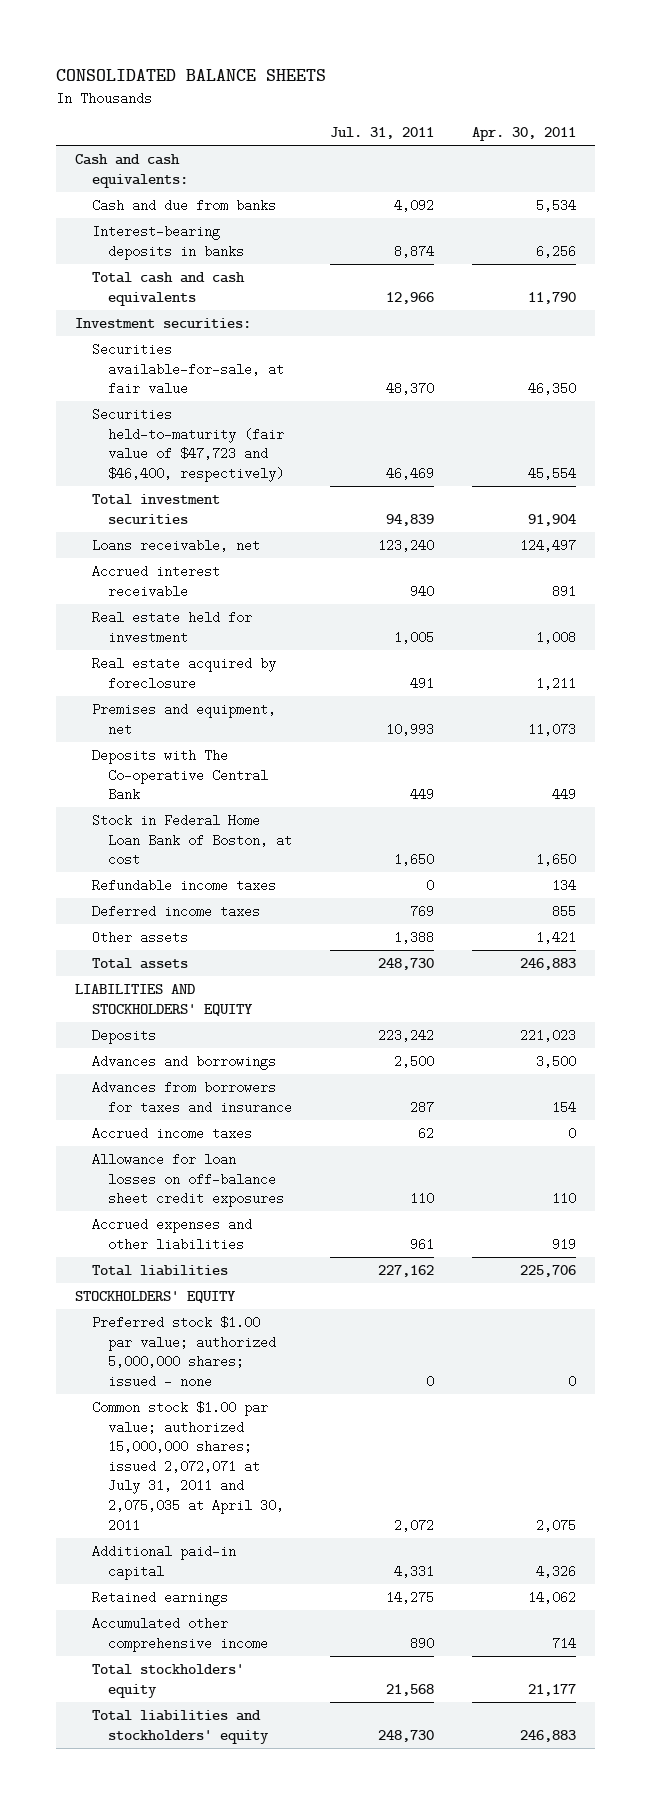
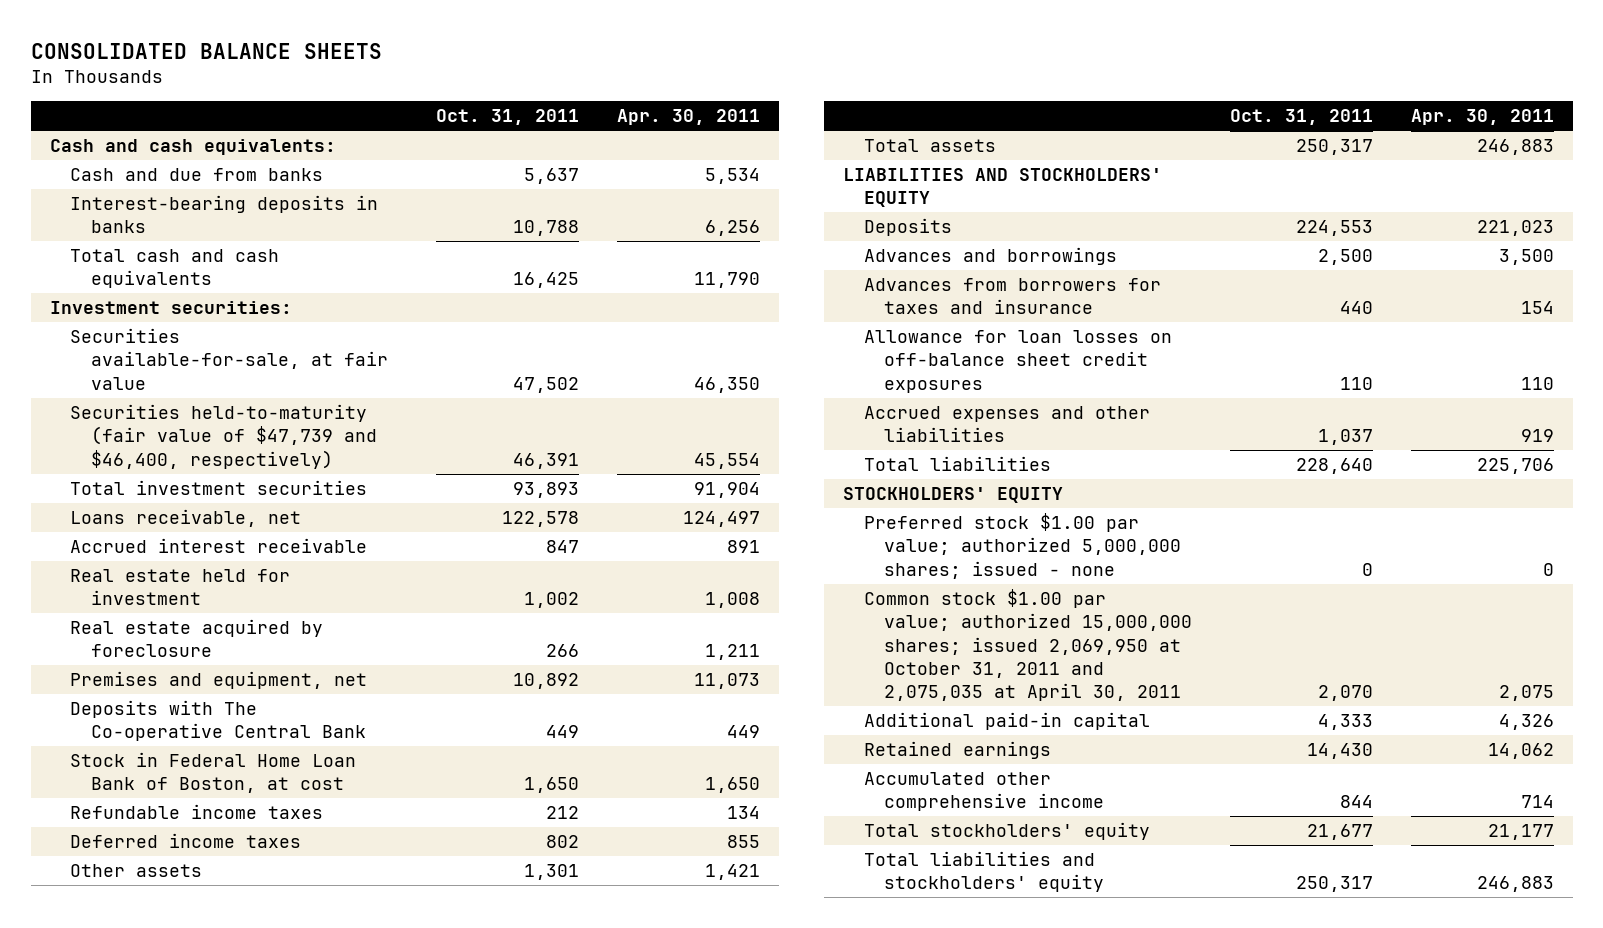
[330,127,435,140] Jul. 31, 2011 -> none
none -> [436,109,580,126] Oct. 31, 2011
[91,407,284,482] Securities held-to-maturity (fair value of $47,723 and $46,400, respectively) -> [70,404,377,469] Securities held-to-maturity (fair value of $47,739 and $46,400, respectively)
[91,1126,252,1140] Accrued income taxes -> none
[91,1400,284,1532] Common stock $1.00 par value; authorized 15,000,000 shares; issued 2,072,071 at July 31, 2011 and 2,075,035 at April 30, 2011 -> [863,589,1193,702] Common stock $1.00 par value; authorized 15,000,000 shares; issued 2,069,950 at October 31, 2011 and 2,075,035 at April 30, 2011

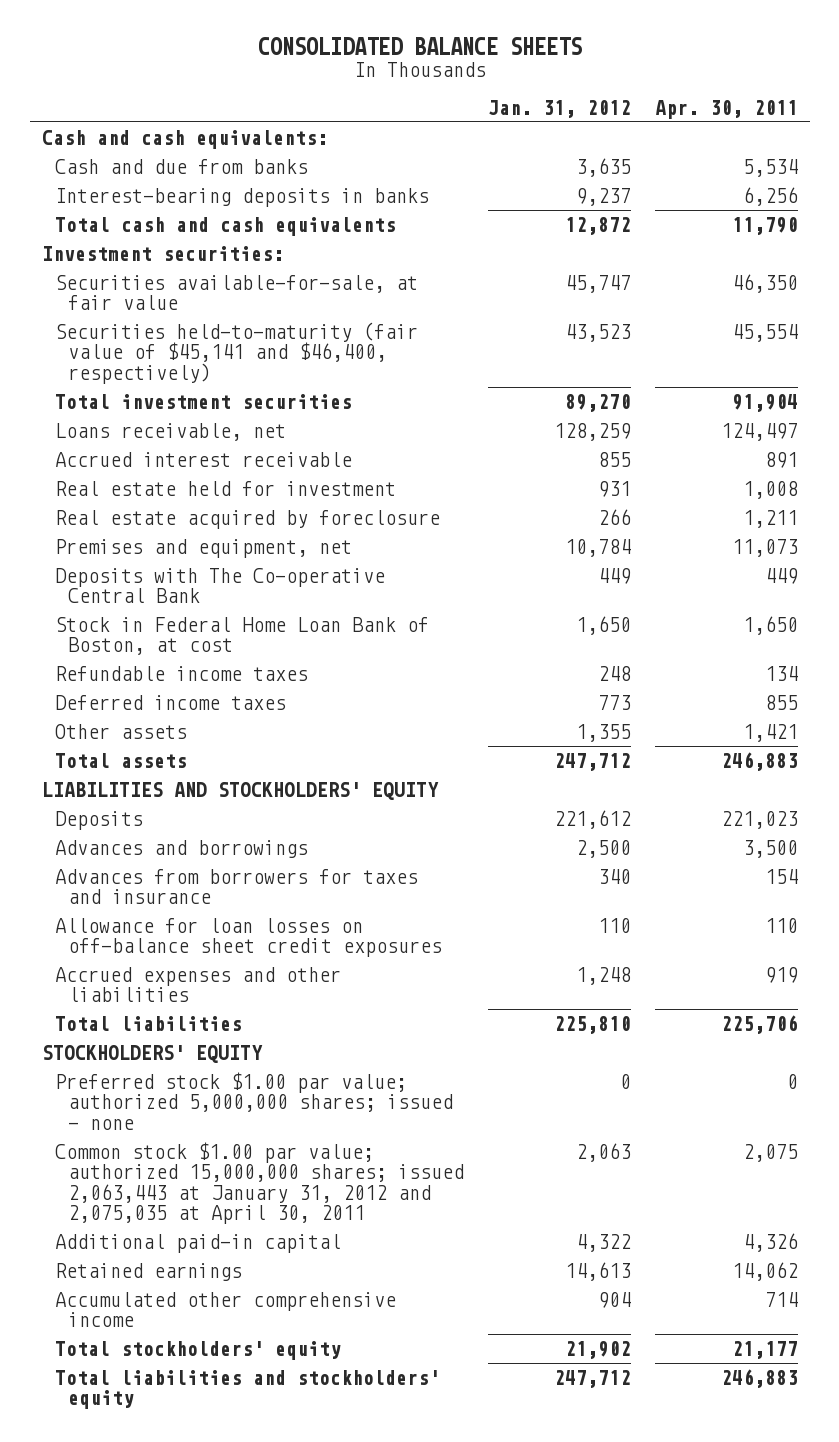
[436,109,580,126] Oct. 31, 2011 -> none
none -> [487,100,631,119] Jan. 31, 2012
[70,404,377,469] Securities held-to-maturity (fair value of $47,739 and $46,400, respectively) -> [54,321,418,384] Securities held-to-maturity (fair value of $45,141 and $46,400, respectively)
[863,589,1193,702] Common stock $1.00 par value; authorized 15,000,000 shares; issued 2,069,950 at October 31, 2011 and 2,075,035 at April 30, 2011 -> [54,1141,464,1225] Common stock $1.00 par value; authorized 15,000,000 shares; issued 2,063,443 at January 31, 2012 and 2,075,035 at April 30, 2011

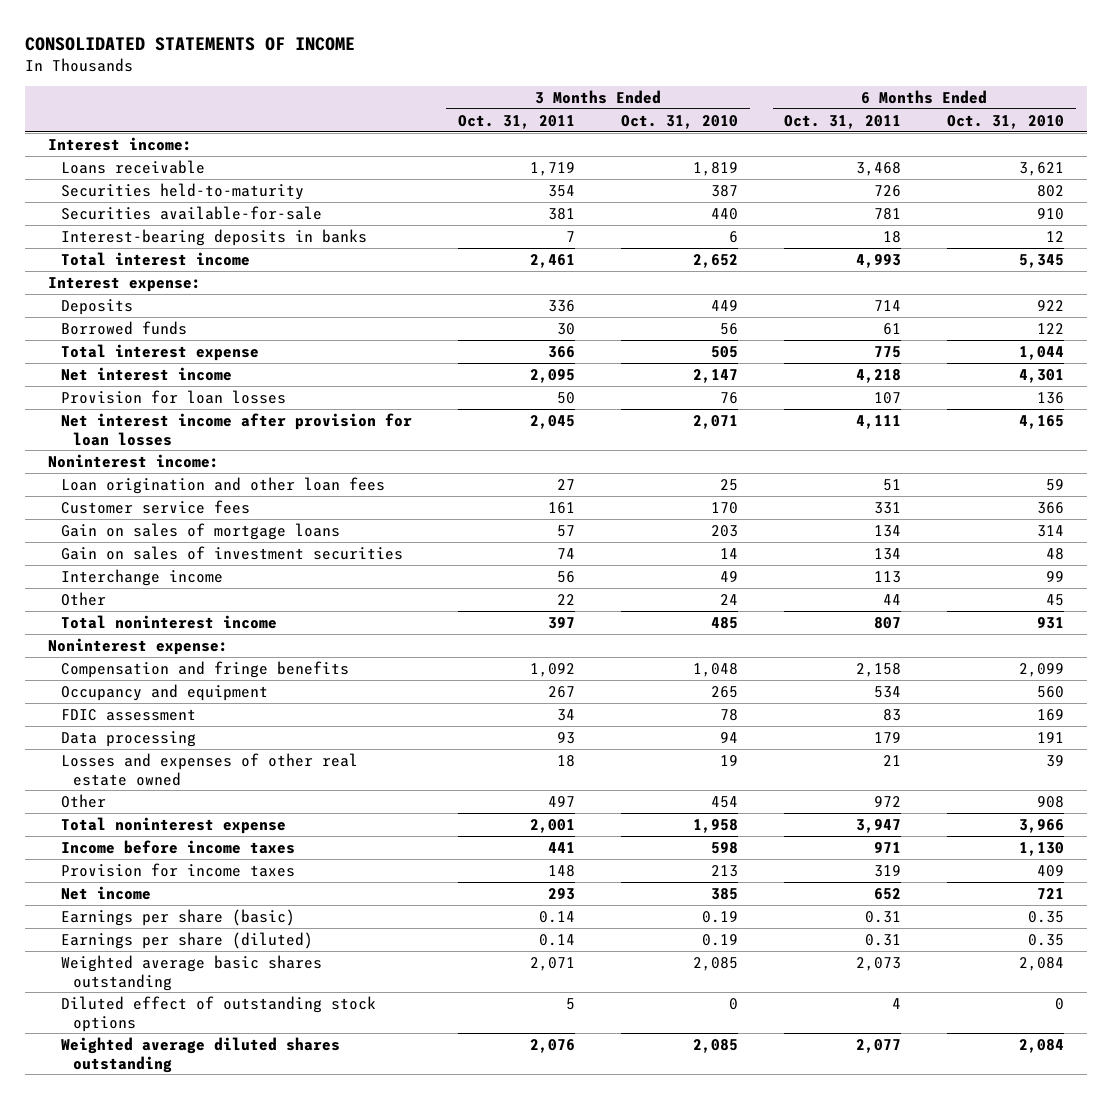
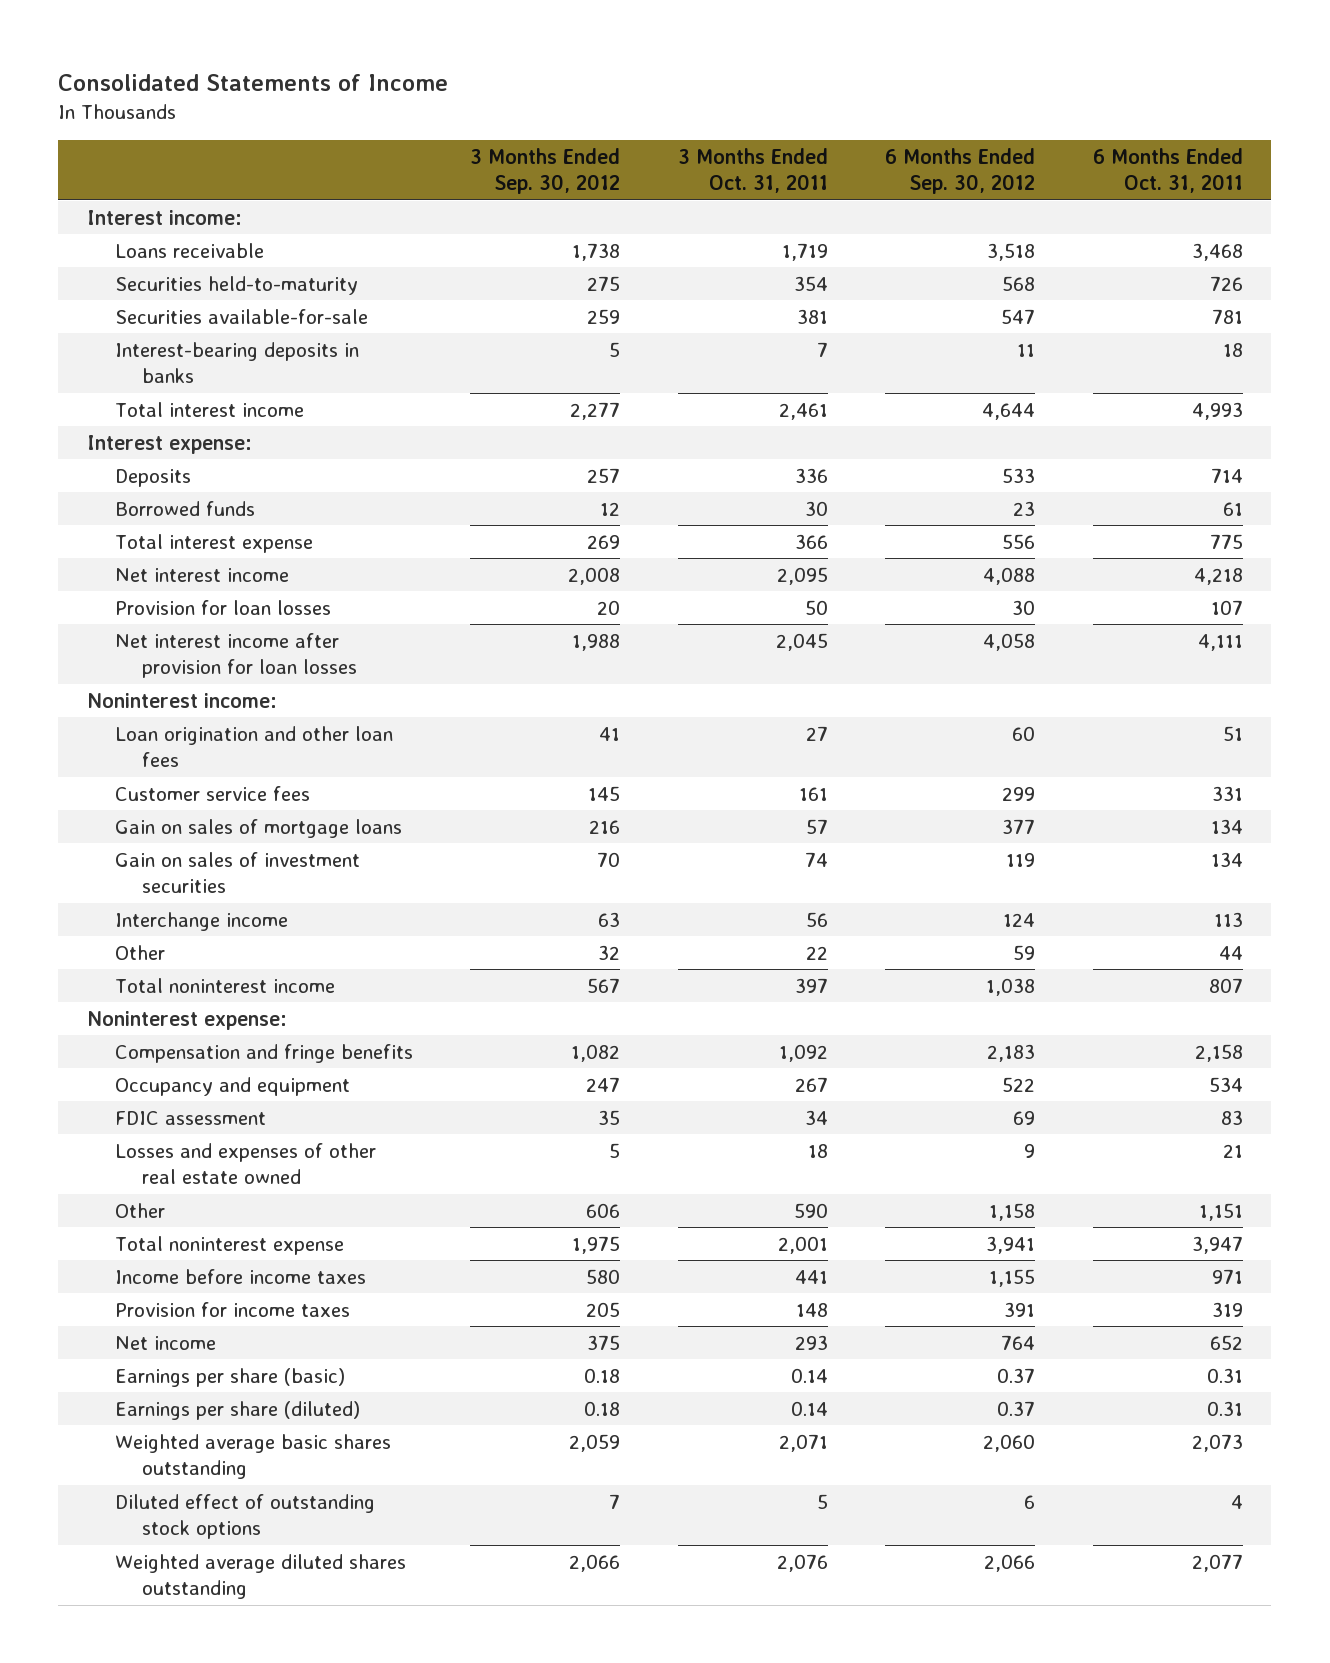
[25,36,356,51] CONSOLIDATED STATEMENTS OF INCOME -> [58,73,449,91] Consolidated Statements of Income
[621,114,739,129] Oct. 31, 2010 -> none
[947,114,1065,129] Oct. 31, 2010 -> none
none -> [470,147,621,195] 3 Months Ended Sep. 30, 2012
none -> [885,147,1036,195] 6 Months Ended Sep. 30, 2012
[60,730,196,747] Data processing -> none
[547,795,575,807] 497 -> [793,1202,828,1218] 590
[874,795,902,807] 972 -> [1198,1202,1243,1221] 1,151

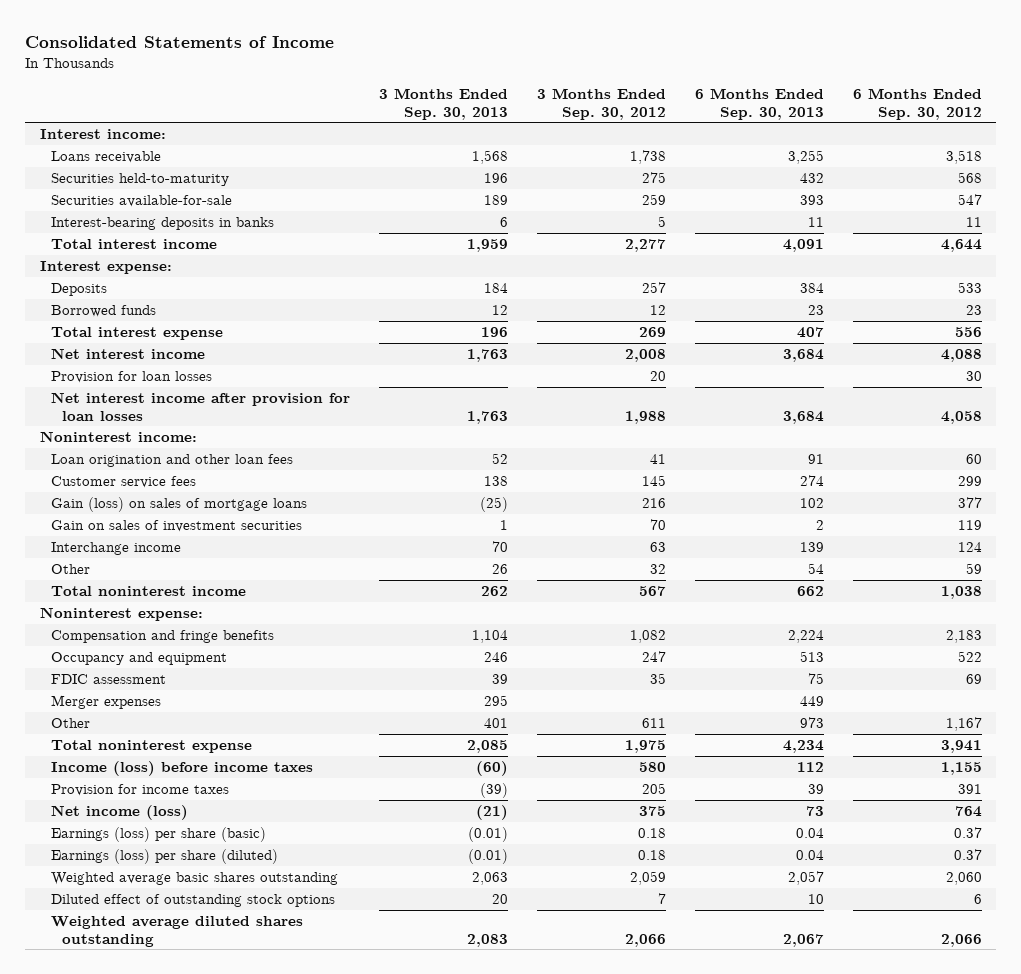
[677,147,828,194] 3 Months Ended Oct. 31, 2011 -> none
[1092,147,1243,194] 6 Months Ended Oct. 31, 2011 -> none
none -> [378,88,508,120] 3 Months Ended Sep. 30, 2013
none -> [694,88,824,120] 6 Months Ended Sep. 30, 2013
[114,818,402,838] Gain on sales of mortgage loans -> [51,496,308,512] Gain (loss) on sales of mortgage loans
[114,1142,376,1185] Losses and expenses of other real estate owned -> none
none -> [51,694,162,709] Merger expenses
[586,1202,621,1218] 606 -> [641,717,666,728] 611
[989,1202,1036,1221] 1,158 -> [945,716,982,731] 1,167
[114,1268,366,1284] Income before income taxes -> [51,760,314,776] Income (loss) before income taxes
[114,1335,216,1350] Net income -> [51,804,189,820] Net income (loss)
[114,1367,345,1387] Earnings per share (basic) -> [51,826,267,842] Earnings (loss) per share (basic)
[114,1400,360,1420] Earnings per share (diluted) -> [51,848,279,864] Earnings (loss) per share (diluted)

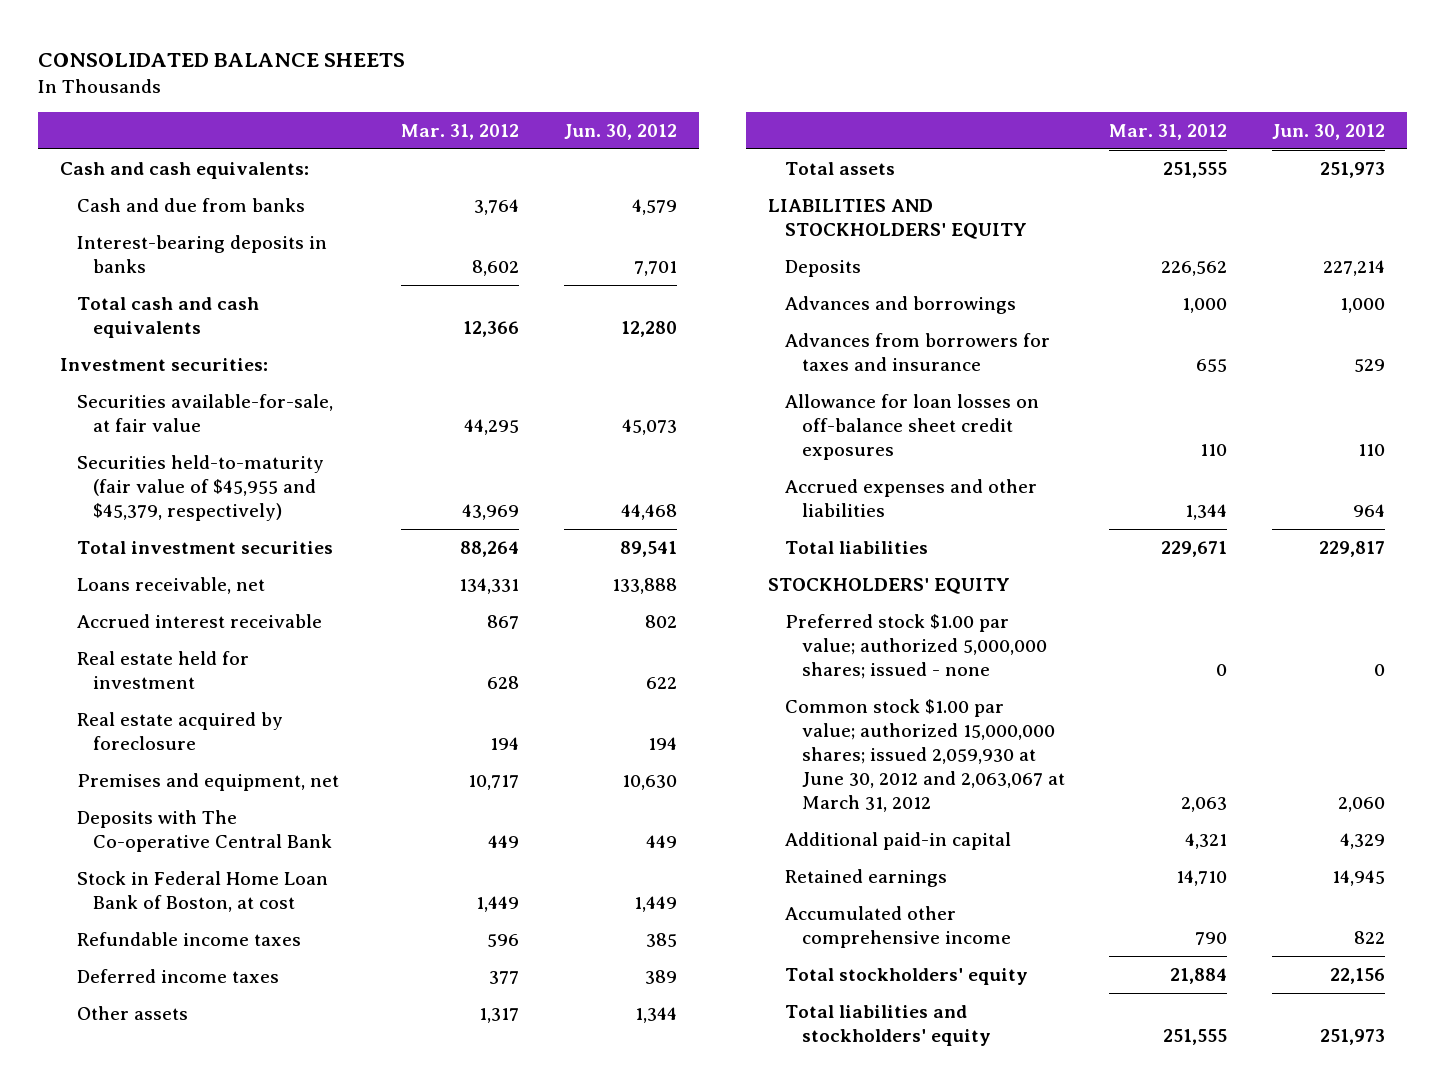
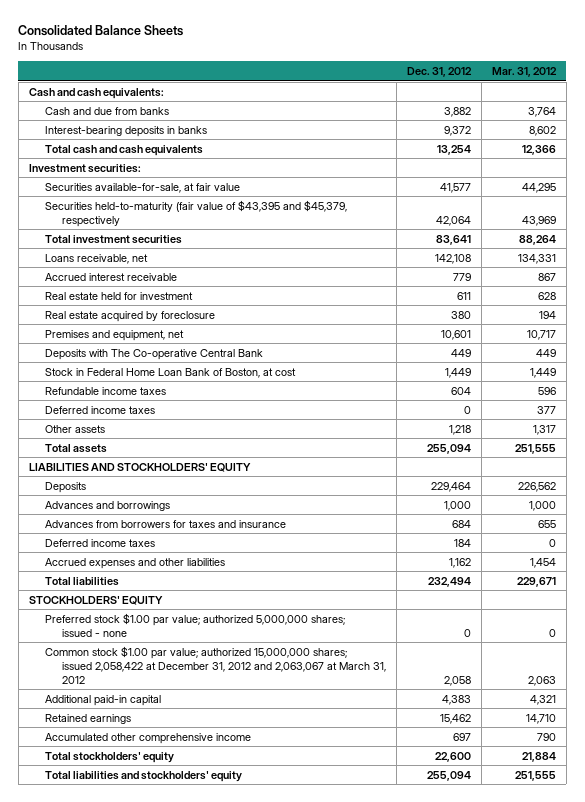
[37,53,405,68] CONSOLIDATED BALANCE SHEETS -> [18,25,184,37] Consolidated Balance Sheets
[563,123,677,140] Jun. 30, 2012 -> none
none -> [406,66,472,77] Dec. 31, 2012
[76,455,324,521] Securities held-to-maturity (fair value of $45,955 and $45,379, respectively) -> [45,199,348,227] Securities held-to-maturity (fair value of $43,395 and $45,379, respectively
[785,394,1040,460] Allowance for loan losses on off-balance sheet credit exposures -> none
none -> [45,538,156,547] Deferred income taxes
[1185,504,1228,521] 1,344 -> [529,557,556,568] 1,454
[785,699,1065,812] Common stock $1.00 par value; authorized 15,000,000 shares; issued 2,059,930 at June 30, 2012 and 2,063,067 at March 31, 2012 -> [45,645,386,684] Common stock $1.00 par value; authorized 15,000,000 shares; issued 2,058,422 at December 31, 2012 and 2,063,067 at March 31, 2012

